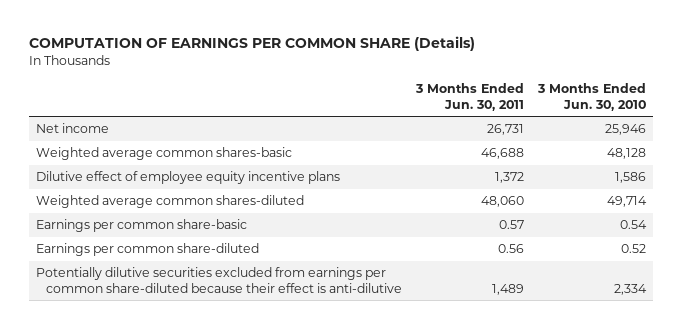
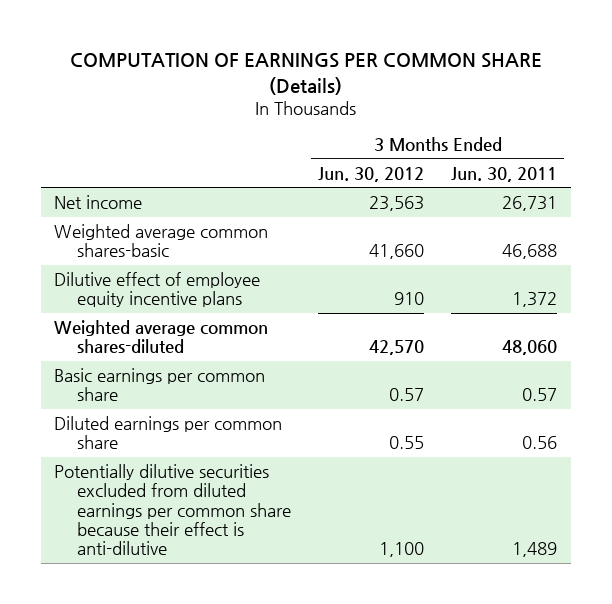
[536,83,646,111] 3 Months Ended Jun. 30, 2010 -> none
none -> [318,166,425,182] Jun. 30, 2012
[35,219,247,233] Earnings per common share-basic -> [54,368,266,402] Basic earnings per common share
[35,243,259,257] Earnings per common share-diluted -> [54,416,283,450] Diluted earnings per common share
[35,267,402,293] Potentially dilutive securities excluded from earnings per common share-diluted because their effect is anti-dilutive -> [54,464,292,556] Potentially dilutive securities excluded from diluted earnings per common share because their effect is anti-dilutive

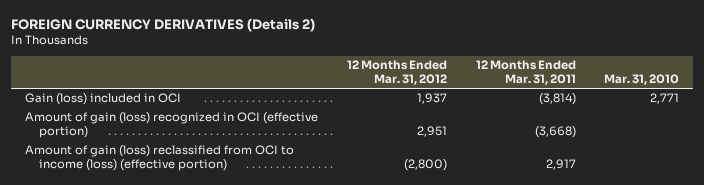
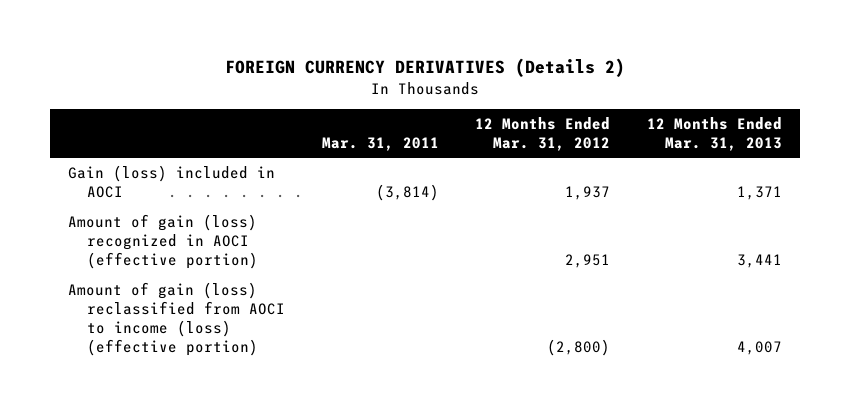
[475,60,576,86] 12 Months Ended Mar. 31, 2011 -> none
[604,74,680,86] Mar. 31, 2010 -> none
none -> [321,136,439,151] Mar. 31, 2011
none -> [647,116,783,151] 12 Months Ended Mar. 31, 2013
[25,93,182,106] Gain (loss) included in OCI -> [68,165,276,199] Gain (loss) included in AOCI
[25,112,319,139] Amount of gain (loss) recognized in OCI (effective portion) -> [68,214,259,270] Amount of gain (loss) recognized in AOCI (effective portion)
[25,145,295,172] Amount of gain (loss) reclassified from OCI to income (loss) (effective portion) -> [68,282,286,357] Amount of gain (loss) reclassified from AOCI to income (loss) (effective portion)

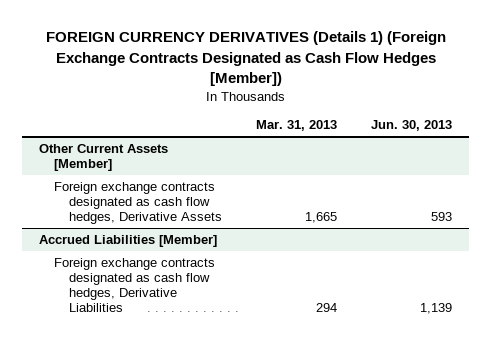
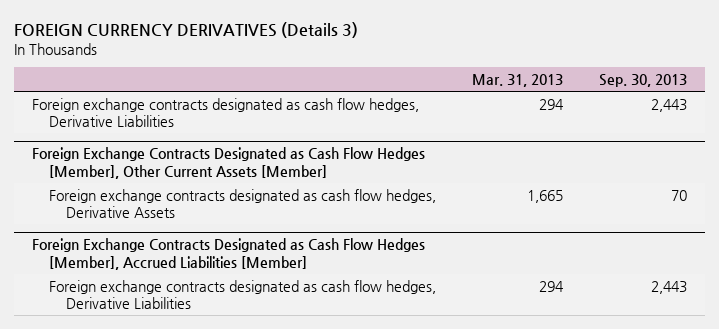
[45,31,446,86] FOREIGN CURRENCY DERIVATIVES (Details 1) (Foreign Exchange Contracts Designated as Cash Flow Hedges [Member]) -> [13,21,358,38] FOREIGN CURRENCY DERIVATIVES (Details 3)
[370,120,452,132] Jun. 30, 2013 -> none
none -> [599,73,688,87] Sep. 30, 2013
[39,143,169,171] Other Current Assets [Member] -> none
none -> [31,97,419,127] Foreign exchange contracts designated as cash flow hedges, Derivative Liabilities
none -> [31,147,425,179] Foreign Exchange Contracts Designated as Cash Flow Hedges [Member], Other Current Assets [Member]
[39,234,218,247] Accrued Liabilities [Member] -> none
none -> [31,238,425,270] Foreign Exchange Contracts Designated as Cash Flow Hedges [Member], Accrued Liabilities [Member]

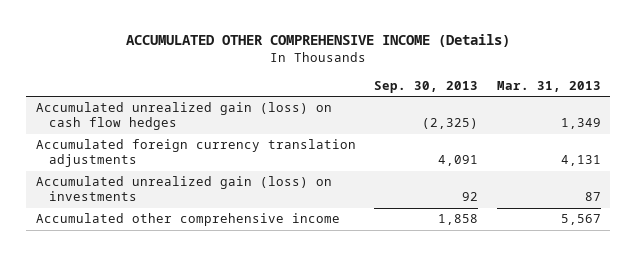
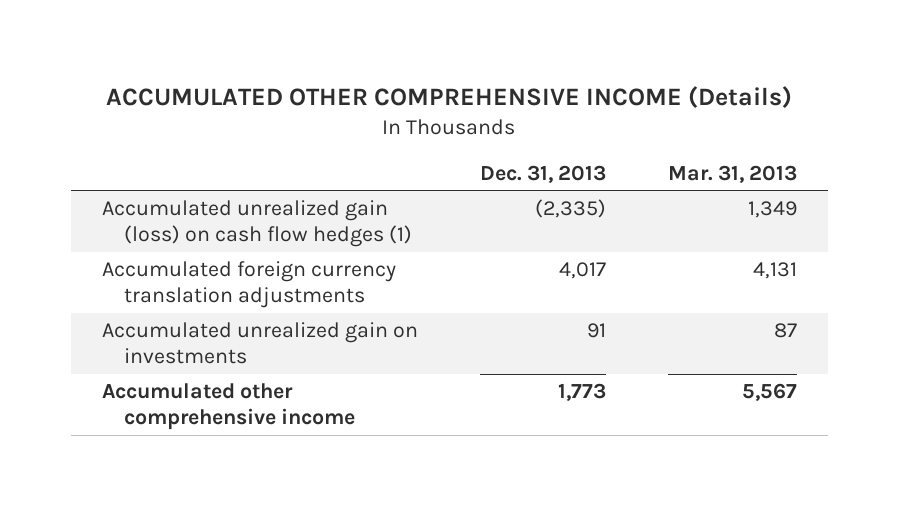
[374,80,479,93] Sep. 30, 2013 -> none
none -> [479,164,606,183] Dec. 31, 2013
[35,102,332,131] Accumulated unrealized gain (loss) on cash flow hedges -> [102,200,412,248] Accumulated unrealized gain (loss) on cash flow hedges (1)
[35,176,332,202] Accumulated unrealized gain (loss) on investments -> [102,322,419,365] Accumulated unrealized gain on investments

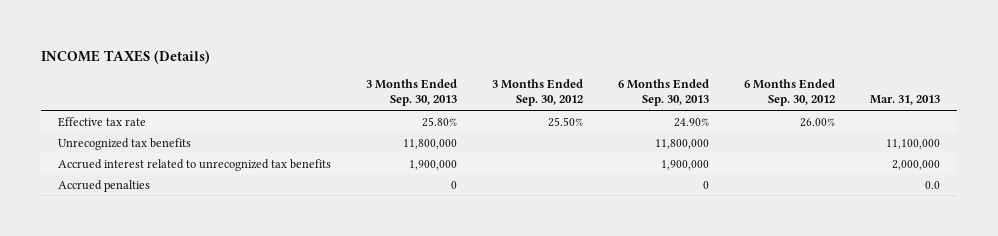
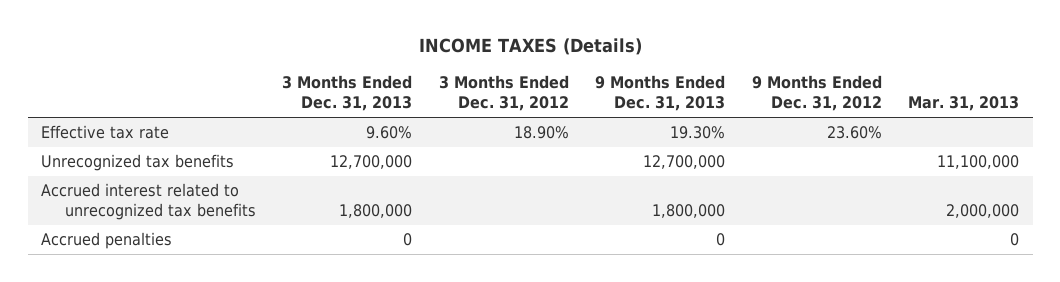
[366,79,458,107] 3 Months Ended Sep. 30, 2013 -> none
[491,79,583,107] 3 Months Ended Sep. 30, 2012 -> none
[617,79,709,107] 6 Months Ended Sep. 30, 2013 -> none
[743,79,835,107] 6 Months Ended Sep. 30, 2012 -> none
none -> [282,75,413,112] 3 Months Ended Dec. 31, 2013
none -> [438,75,569,112] 3 Months Ended Dec. 31, 2012
none -> [595,75,726,112] 9 Months Ended Dec. 31, 2013
none -> [751,75,882,112] 9 Months Ended Dec. 31, 2012
[924,180,940,189] 0.0 -> [1010,233,1020,247] 0

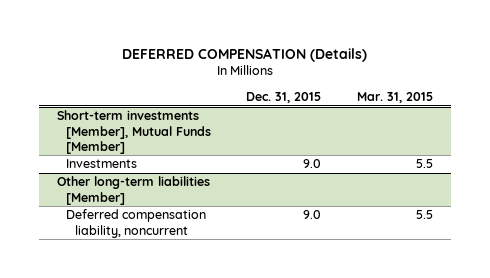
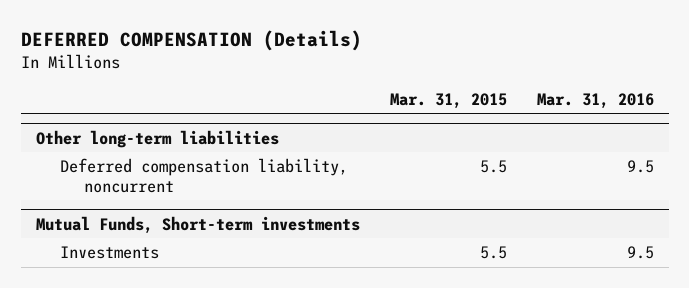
[246,92,322,104] Dec. 31, 2015 -> none
none -> [536,92,654,109] Mar. 31, 2016
[57,110,211,154] Short-term investments [Member], Mutual Funds [Member] -> none
[65,159,137,169] Investments -> none
[57,176,211,205] Other long-term liabilities [Member] -> [35,129,279,148] Other long-term liabilities
none -> [35,215,360,234] Mutual Funds, Short-term investments
none -> [59,246,159,260] Investments

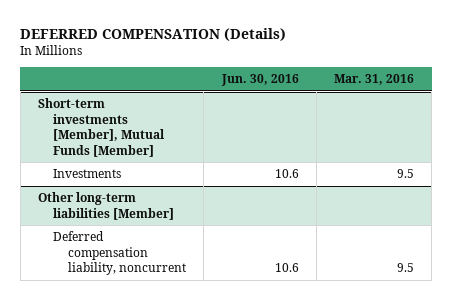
[389,92,507,109] Mar. 31, 2015 -> none
none -> [220,74,299,87] Jun. 30, 2016
[35,129,279,148] Other long-term liabilities -> none
[59,158,348,193] Deferred compensation liability, noncurrent -> none
[35,215,360,234] Mutual Funds, Short-term investments -> [37,98,166,157] Short-term investments [Member], Mutual Funds [Member]
none -> [37,192,175,220] Other long-term liabilities [Member]
none -> [53,231,187,276] Deferred compensation liability, noncurrent

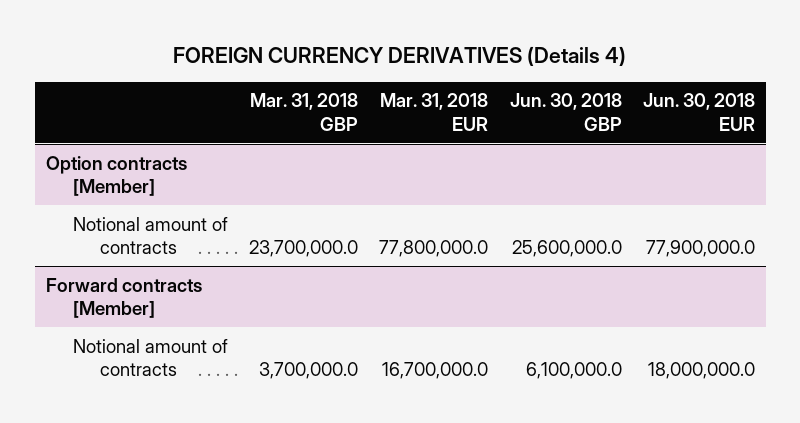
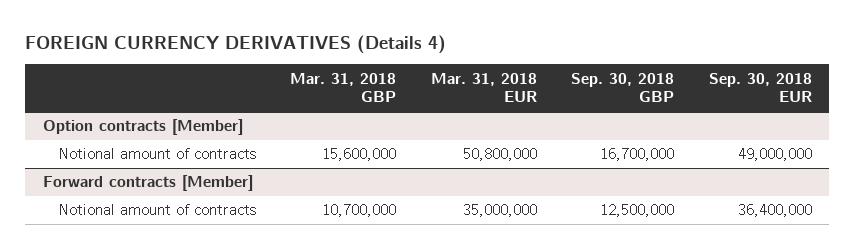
[509,93,622,131] Jun. 30, 2018 GBP -> none
[642,93,755,131] Jun. 30, 2018 EUR -> none
none -> [571,72,675,103] Sep. 30, 2018 GBP
none -> [708,72,812,103] Sep. 30, 2018 EUR
[248,239,358,257] 23,700,000.0 -> [322,148,397,162] 15,600,000
[379,239,489,257] 77,800,000.0 -> [462,148,537,162] 50,800,000
[258,361,358,379] 3,700,000.0 -> [322,204,397,218] 10,700,000
[382,361,489,379] 16,700,000.0 -> [462,204,537,218] 35,000,000

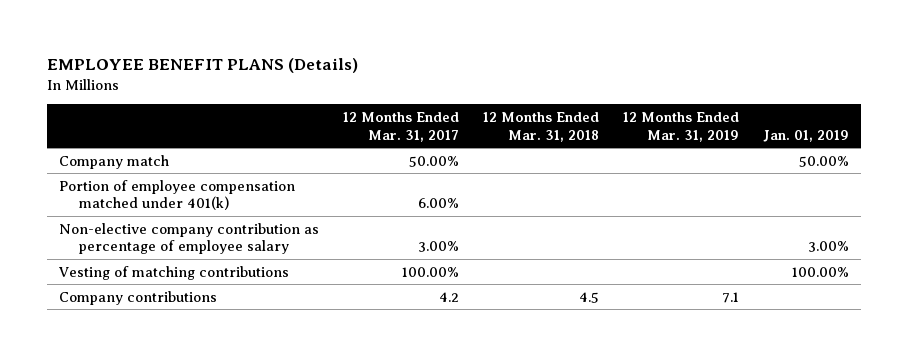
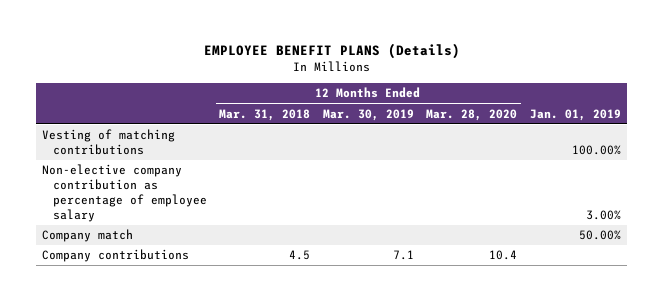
[343,111,460,142] 12 Months Ended Mar. 31, 2017 -> none
[623,111,740,142] 12 Months Ended Mar. 31, 2019 -> none
none -> [322,108,414,121] Mar. 30, 2019
none -> [426,108,518,121] Mar. 28, 2020
[59,179,296,211] Portion of employee compensation matched under 401(k) -> none
[59,222,320,255] Non-elective company contribution as percentage of employee salary -> [42,164,208,222] Non-elective company contribution as percentage of employee salary
[59,154,170,169] Company match -> [42,229,134,243] Company match

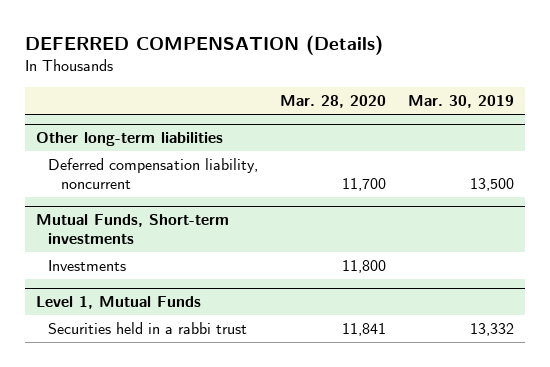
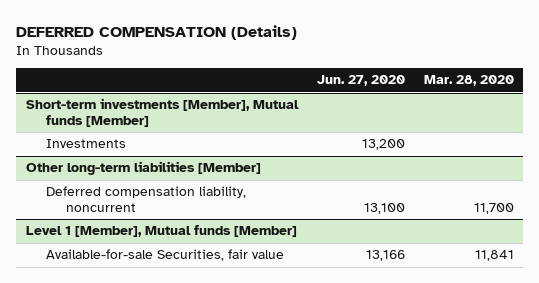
[407,95,514,109] Mar. 30, 2019 -> none
none -> [316,75,405,87] Jun. 27, 2020
none -> [25,98,299,127] Short-term investments [Member], Mutual funds [Member]
none -> [45,139,126,149] Investments
[35,132,223,147] Other long-term liabilities -> [25,161,261,176] Other long-term liabilities [Member]
[35,214,229,245] Mutual Funds, Short-term investments -> none
[48,259,127,271] Investments -> none
[35,296,201,310] Level 1, Mutual Funds -> [25,225,297,238] Level 1 [Member], Mutual funds [Member]
[48,321,248,334] Securities held in a rabbi trust -> [45,249,284,262] Available-for-sale Securities, fair value

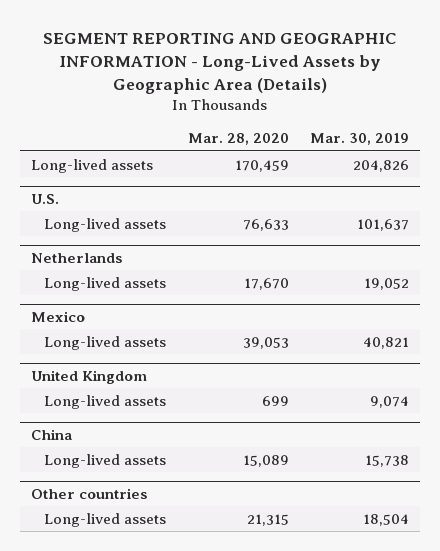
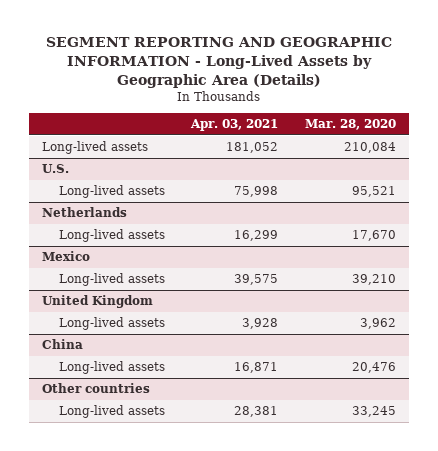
[310,133,410,146] Mar. 30, 2019 -> none
none -> [190,119,279,132] Apr. 03, 2021
[234,159,289,172] 170,459 -> [343,142,396,154] 210,084
[242,218,289,231] 76,633 -> [351,186,396,198] 95,521
[242,336,289,349] 39,053 -> [351,274,396,286] 39,210
[261,395,289,406] 699 -> [359,318,396,330] 3,962
[242,454,289,467] 15,089 -> [351,362,396,374] 20,476
[246,513,289,526] 21,315 -> [351,406,396,418] 33,245

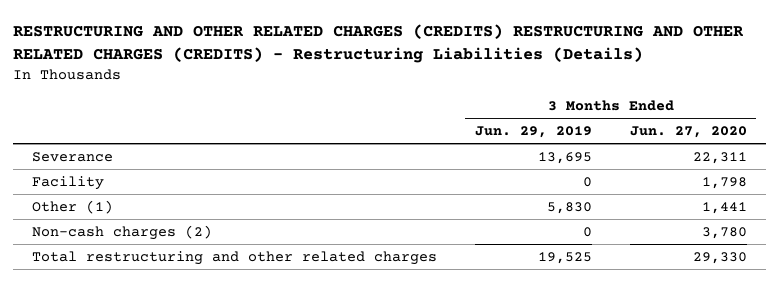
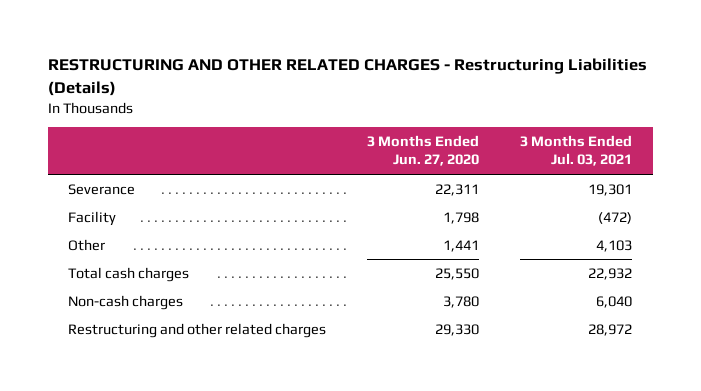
[12,23,744,63] RESTRUCTURING AND OTHER RELATED CHARGES (CREDITS) RESTRUCTURING AND OTHER RELATED CHARGES (CREDITS) - Restructuring Liabilities (Details) -> [47,58,647,96] RESTRUCTURING AND OTHER RELATED CHARGES - Restructuring Liabilities (Details)
[474,126,592,139] Jun. 29, 2019 -> none
none -> [520,134,633,167] 3 Months Ended Jul. 03, 2021
[31,199,113,214] Other (1) -> [68,238,106,251] Other
none -> [68,266,190,282] Total cash charges
[31,224,212,240] Non-cash charges (2) -> [68,294,184,310] Non-cash charges
[31,250,437,265] Total restructuring and other related charges -> [68,322,327,338] Restructuring and other related charges

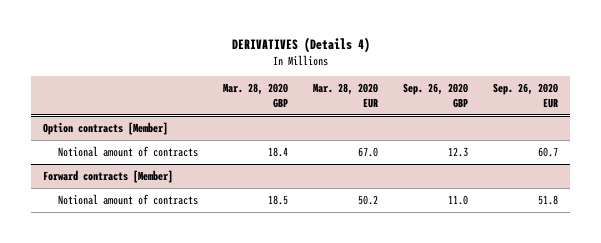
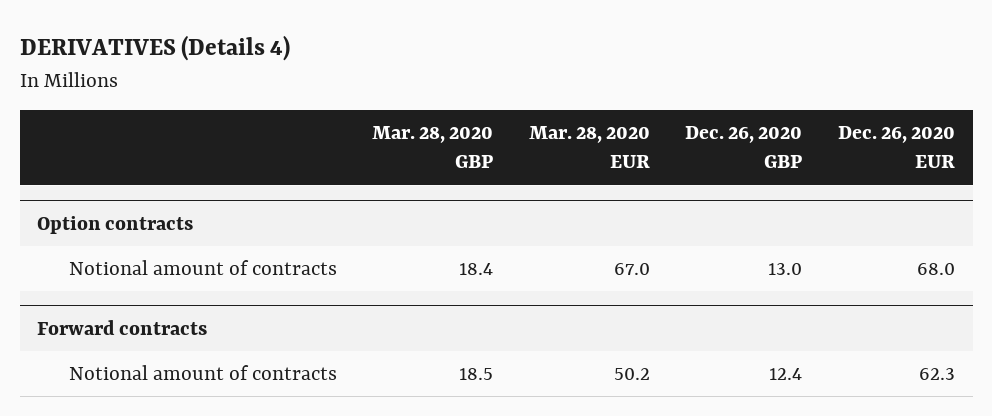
[402,83,468,108] Sep. 26, 2020 GBP -> none
[492,83,558,108] Sep. 26, 2020 EUR -> none
none -> [685,126,803,169] Dec. 26, 2020 GBP
none -> [837,126,955,169] Dec. 26, 2020 EUR
[43,122,169,136] Option contracts [Member] -> [37,215,194,234] Option contracts
[43,170,174,184] Forward contracts [Member] -> [37,319,208,335] Forward contracts

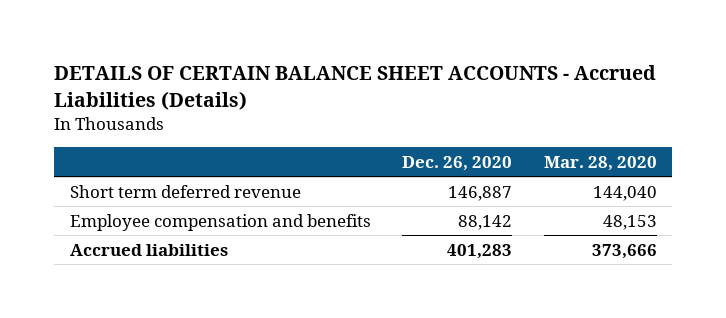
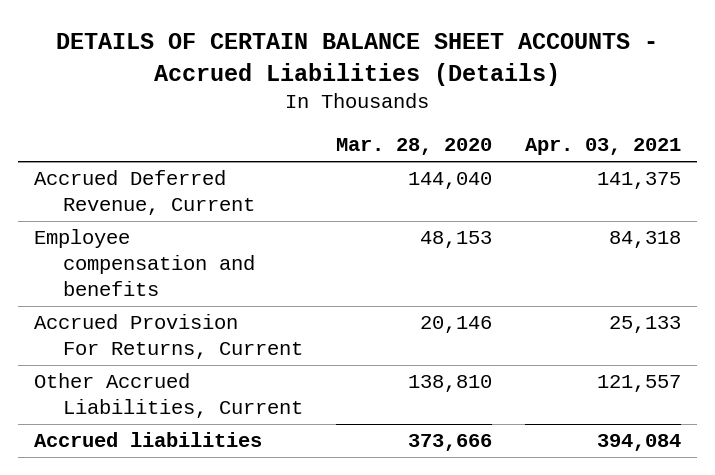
[402,156,513,172] Dec. 26, 2020 -> none
none -> [524,138,681,156] Apr. 03, 2021
[69,184,301,198] Short term deferred revenue -> [34,170,255,216] Accrued Deferred Revenue, Current
none -> [34,314,303,360] Accrued Provision For Returns, Current
none -> [34,373,303,419] Other Accrued Liabilities, Current

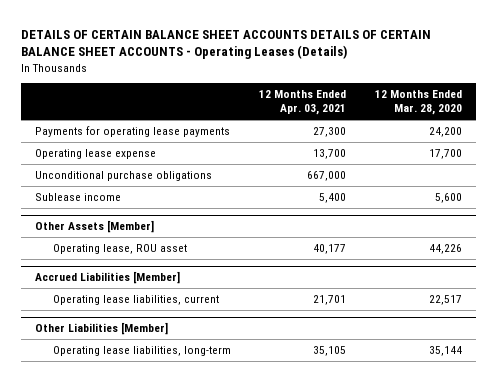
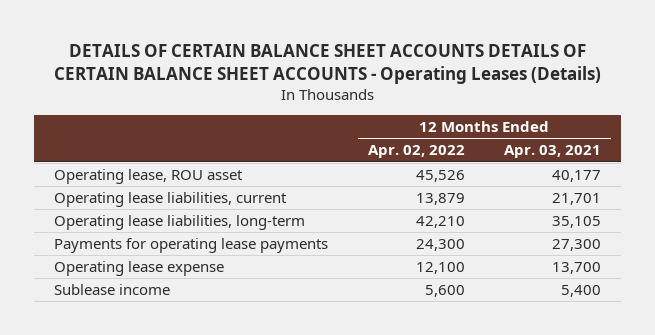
[374,89,462,116] 12 Months Ended Mar. 28, 2020 -> none
none -> [367,145,465,159] Apr. 02, 2022
[35,170,213,181] Unconditional purchase obligations -> none
[35,220,155,234] Other Assets [Member] -> none
[35,271,181,285] Accrued Liabilities [Member] -> none
[35,322,169,336] Other Liabilities [Member] -> none
[35,125,231,137] Payments for operating lease payments -> [54,238,329,254] Payments for operating lease payments
[35,148,157,159] Operating lease expense -> [54,261,225,277] Operating lease expense
[35,192,122,201] Sublease income -> [54,284,171,296] Sublease income

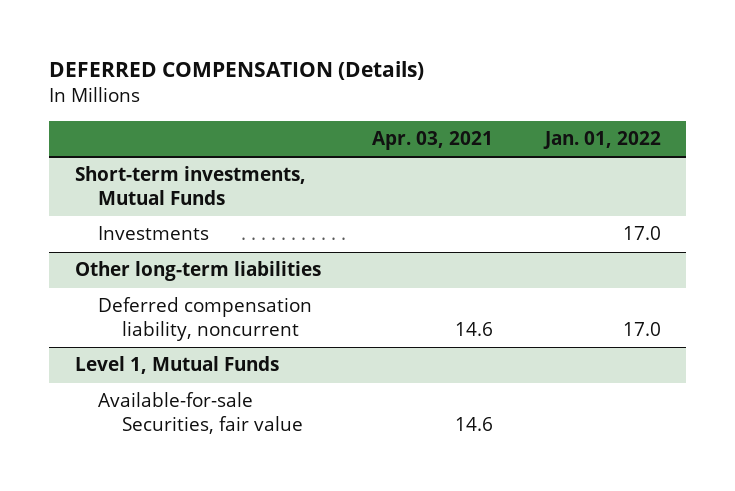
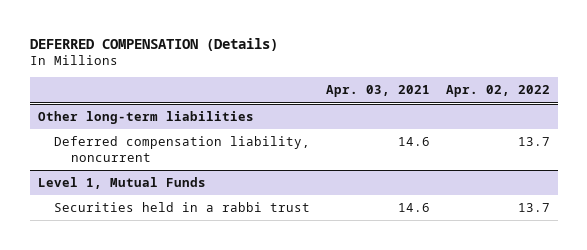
[542,131,661,150] Jan. 01, 2022 -> none
none -> [445,85,550,98] Apr. 02, 2022
[74,166,306,205] Short-term investments, Mutual Funds -> none
[98,226,210,241] Investments -> none
[98,392,304,434] Available-for-sale Securities, fair value -> [54,202,311,213] Securities held in a rabbi trust

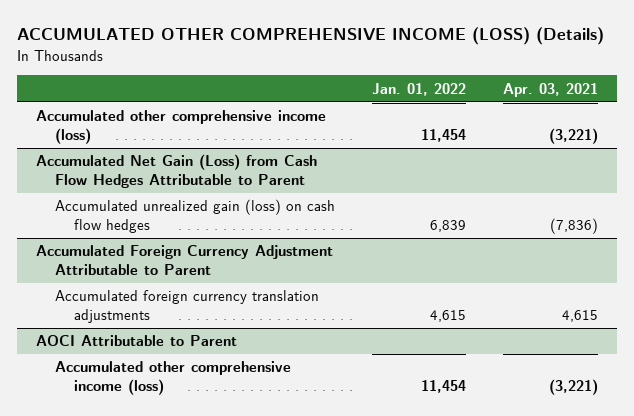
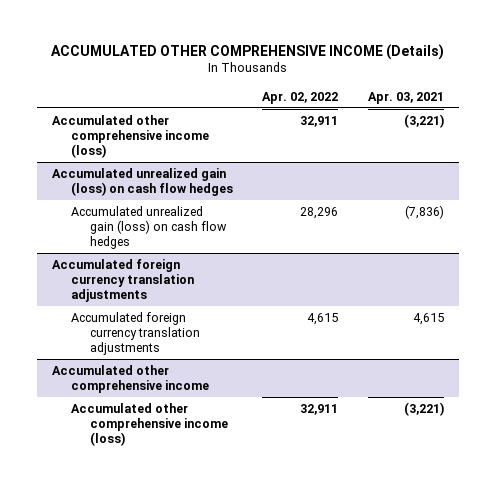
[17,27,605,46] ACCUMULATED OTHER COMPREHENSIVE INCOME (LOSS) (Details) -> [50,43,444,60] ACCUMULATED OTHER COMPREHENSIVE INCOME (Details)
[371,82,466,96] Jan. 01, 2022 -> none
none -> [262,91,339,104] Apr. 02, 2022
[35,154,317,189] Accumulated Net Gain (Loss) from Cash Flow Hedges Attributable to Parent -> [51,167,233,196] Accumulated unrealized gain (loss) on cash flow hedges
[35,245,333,276] Accumulated Foreign Currency Adjustment Attributable to Parent -> [51,258,194,302] Accumulated foreign currency translation adjustments
[35,335,237,347] AOCI Attributable to Parent -> [51,364,209,393] Accumulated other comprehensive income

